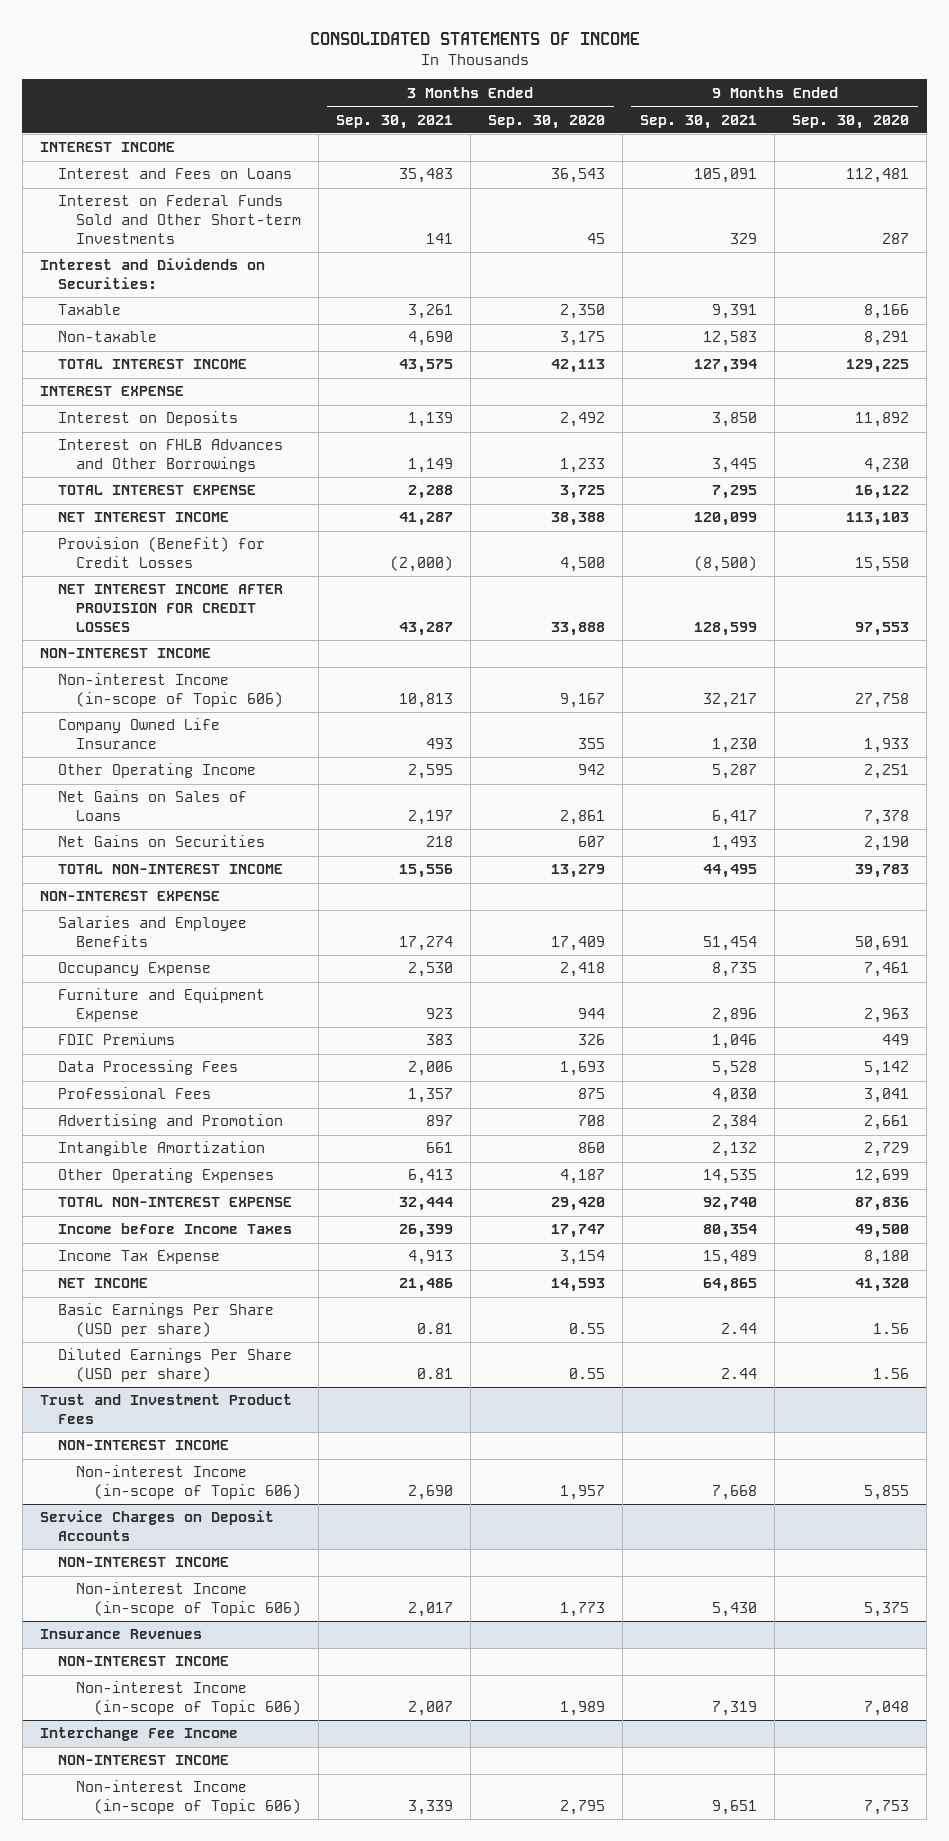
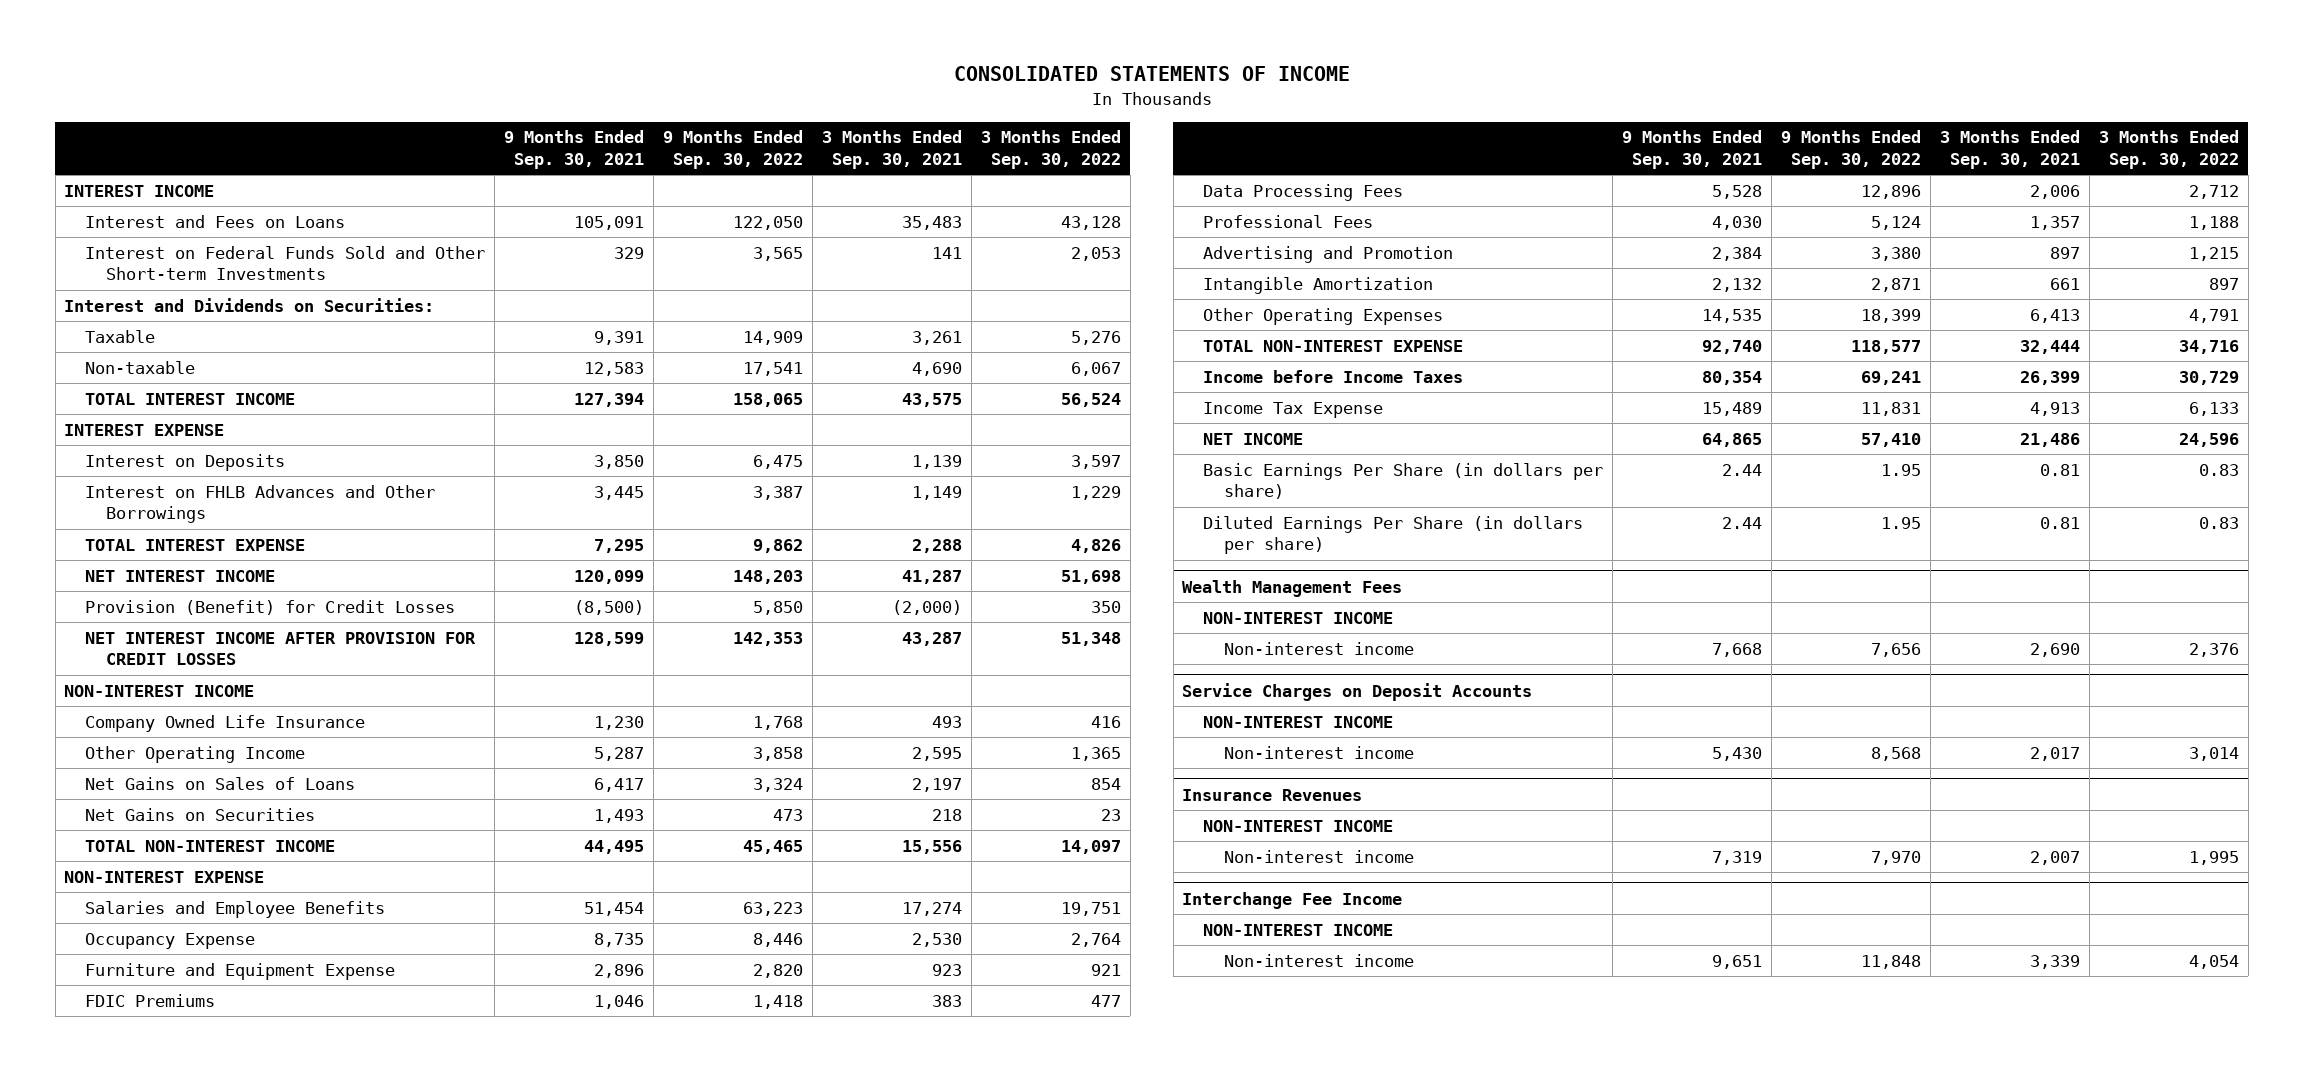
[488,114,606,129] Sep. 30, 2020 -> none
[792,114,910,129] Sep. 30, 2020 -> none
none -> [663,130,804,169] 9 Months Ended Sep. 30, 2022
none -> [980,130,1121,169] 3 Months Ended Sep. 30, 2022
[57,673,283,708] Non-interest Income (in-scope of Topic 606) -> none
[39,1394,292,1425] Trust and Investment Product Fees -> none
[57,1303,274,1338] Basic Earnings Per Share (USD per share) -> [1203,462,1604,500] Basic Earnings Per Share (in dollars per share)
[57,1348,292,1383] Diluted Earnings Per Share (USD per share) -> [1203,515,1584,555] Diluted Earnings Per Share (in dollars per share)
none -> [1182,579,1403,597] Wealth Management Fees
[75,1465,301,1500] Non-interest Income (in-scope of Topic 606) -> [1223,641,1414,655] Non-interest income
[75,1582,301,1617] Non-interest Income (in-scope of Topic 606) -> [1223,745,1414,759] Non-interest income
[75,1681,301,1716] Non-interest Income (in-scope of Topic 606) -> [1223,849,1414,863] Non-interest income
[75,1780,301,1815] Non-interest Income (in-scope of Topic 606) -> [1223,953,1414,967] Non-interest income

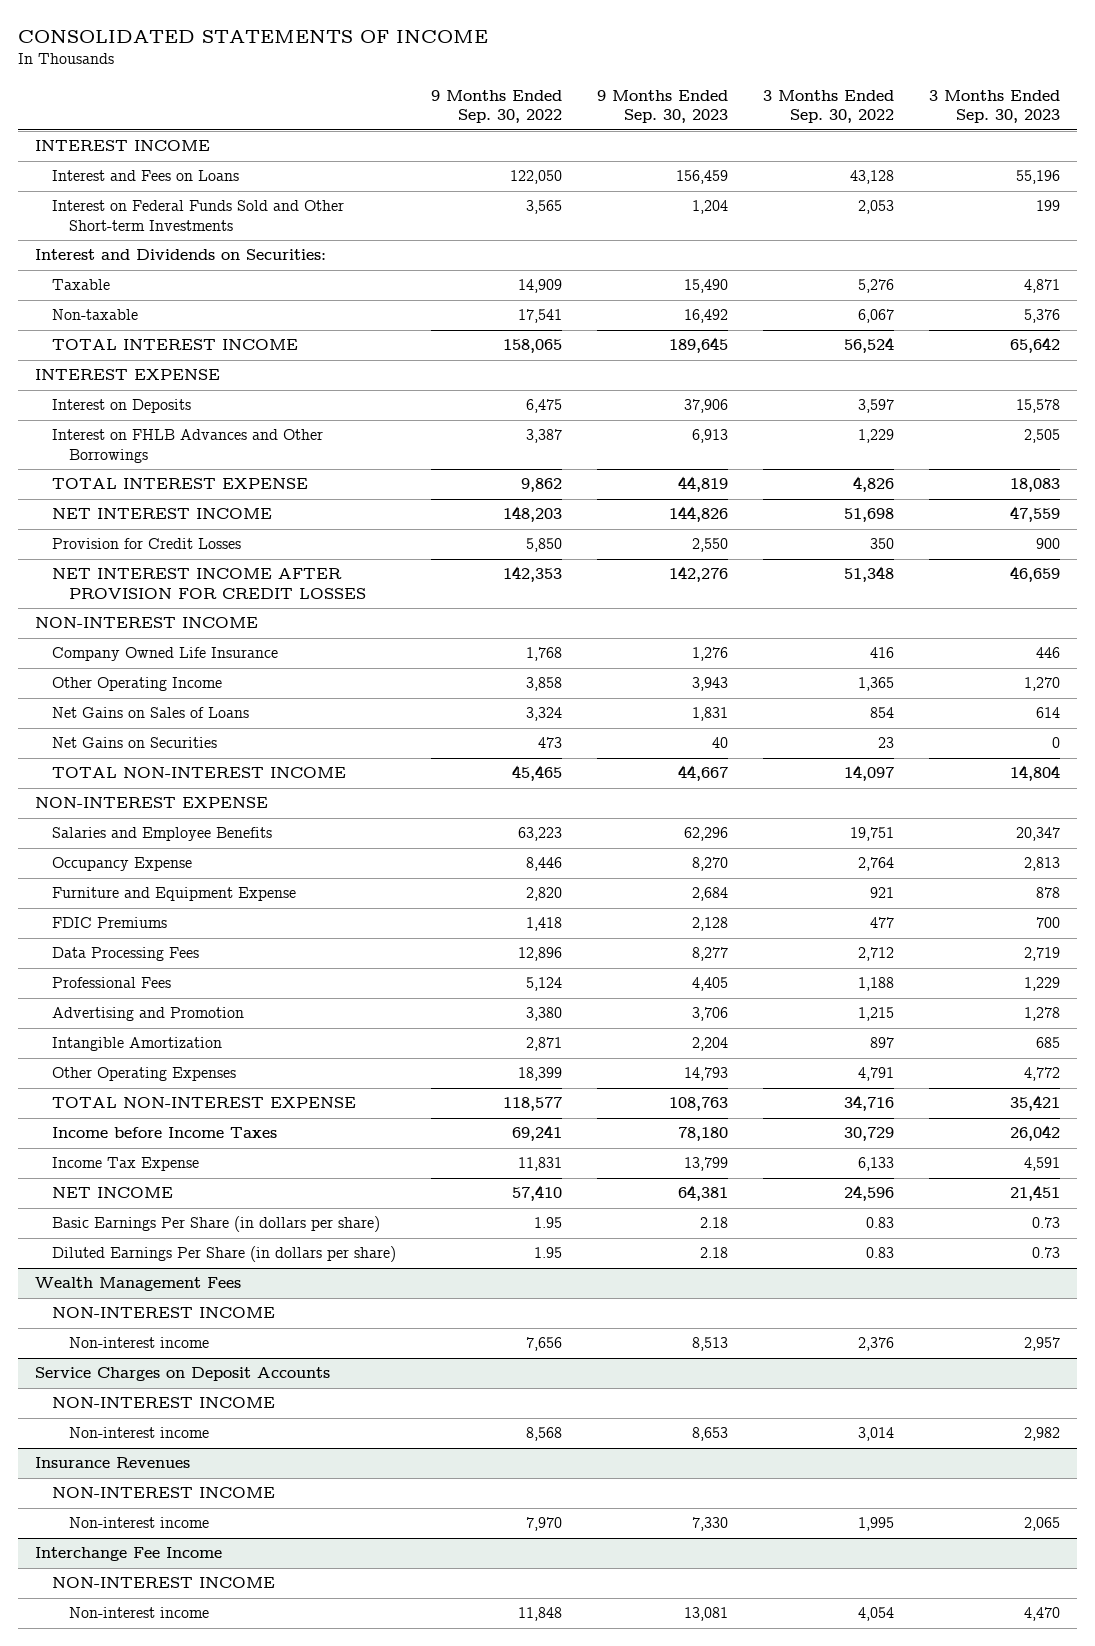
[504,130,645,169] 9 Months Ended Sep. 30, 2021 -> none
[821,130,962,169] 3 Months Ended Sep. 30, 2021 -> none
none -> [596,89,728,124] 9 Months Ended Sep. 30, 2023
none -> [928,89,1060,124] 3 Months Ended Sep. 30, 2023
[85,599,456,615] Provision (Benefit) for Credit Losses -> [51,538,241,550] Provision for Credit Losses

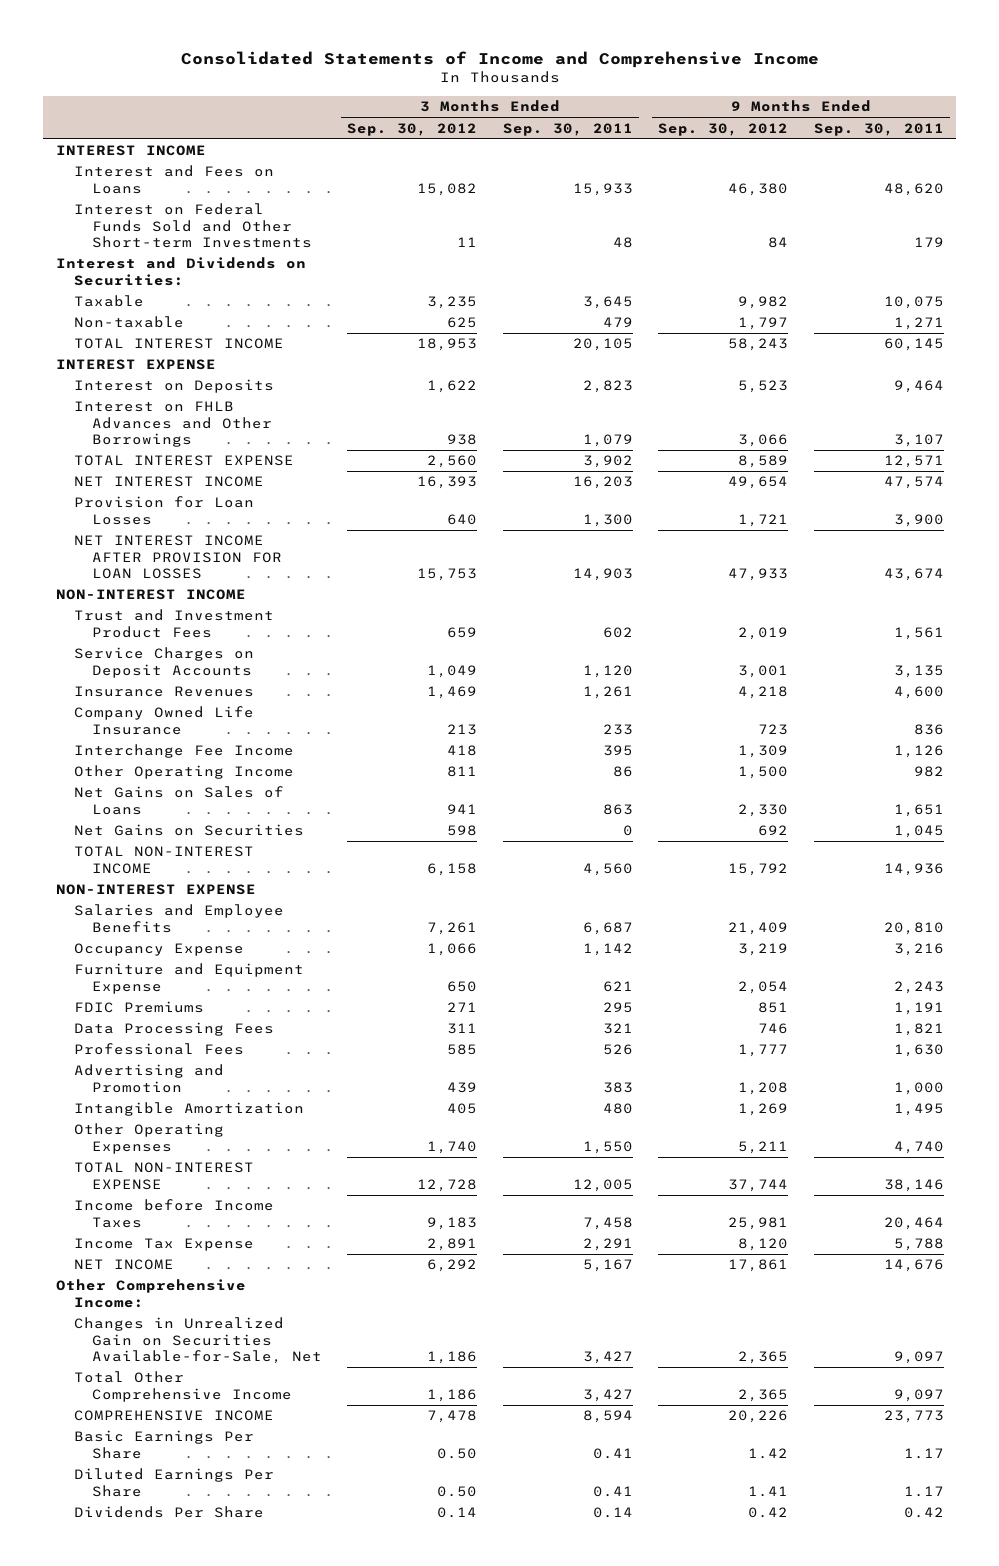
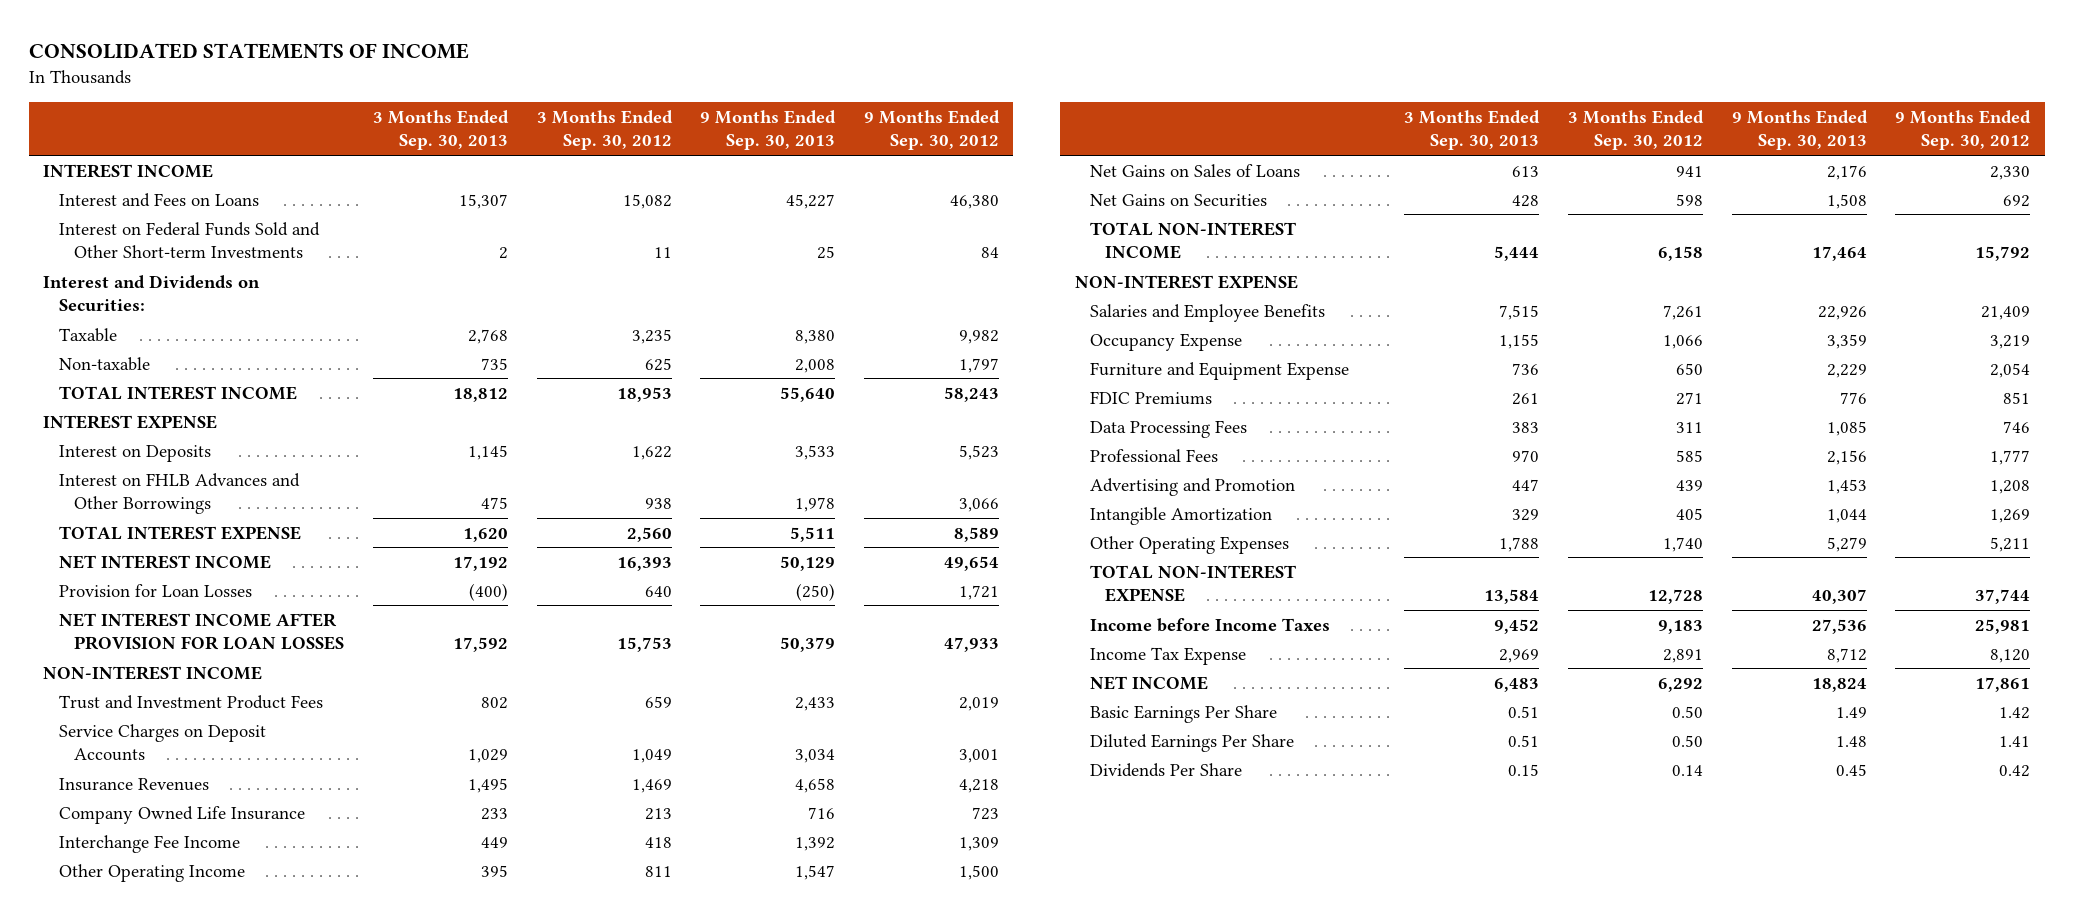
[180,51,819,69] Consolidated Statements of Income and Comprehensive Income -> [29,43,470,60] CONSOLIDATED STATEMENTS OF INCOME
[502,122,633,136] Sep. 30, 2011 -> none
[813,122,944,136] Sep. 30, 2011 -> none
none -> [372,109,509,151] 3 Months Ended Sep. 30, 2013
none -> [700,109,837,151] 9 Months Ended Sep. 30, 2013
[55,1279,246,1308] Other Comprehensive Income: -> none
[73,1317,322,1365] Changes in Unrealized Gain on Securities Available-for-Sale, Net -> none
[73,1371,292,1402] Total Other Comprehensive Income -> none
[73,1410,274,1422] COMPREHENSIVE INCOME -> none

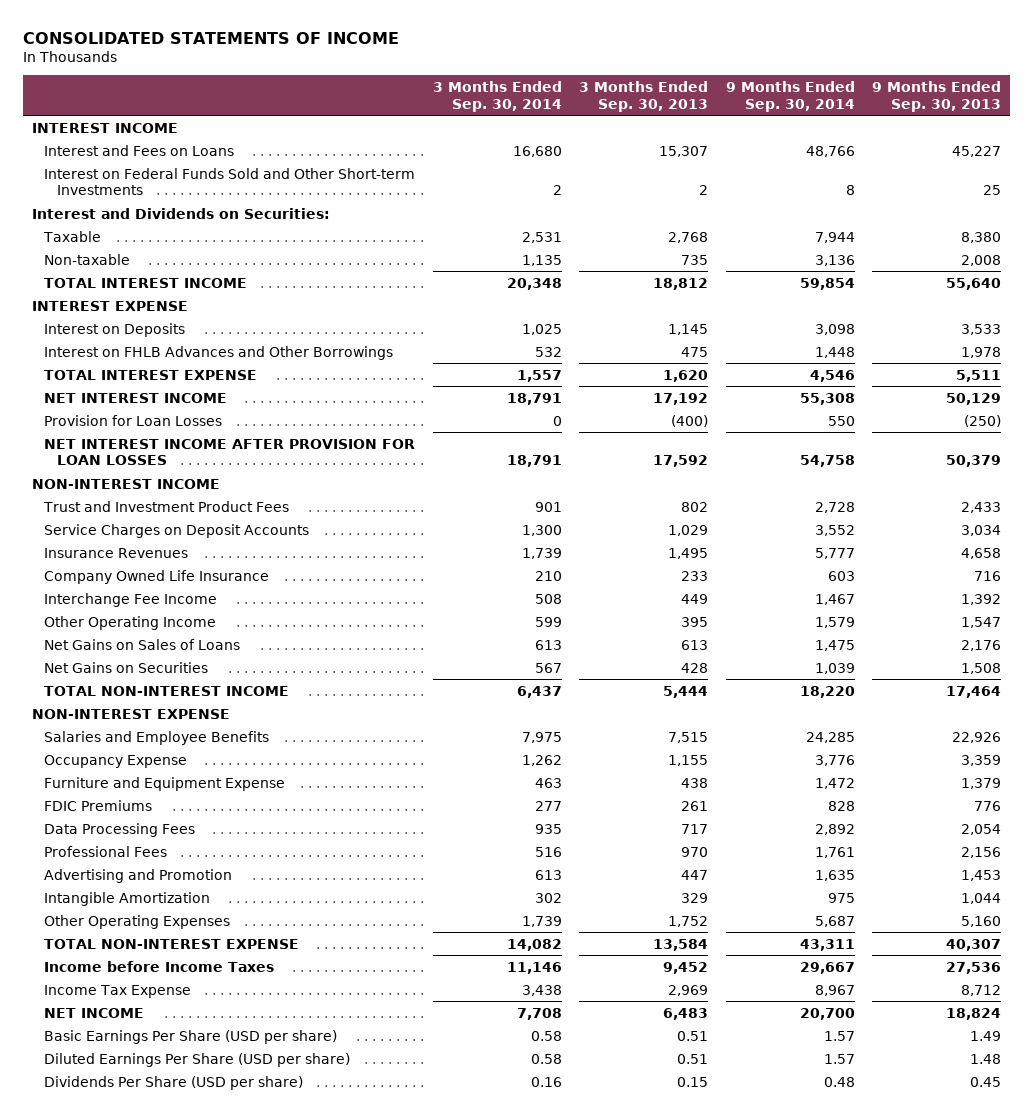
[536,109,673,151] 3 Months Ended Sep. 30, 2012 -> none
[864,109,1001,151] 9 Months Ended Sep. 30, 2012 -> none
none -> [432,80,562,112] 3 Months Ended Sep. 30, 2014
none -> [725,80,855,112] 9 Months Ended Sep. 30, 2014
[1512,362,1540,375] 736 -> [681,777,709,788] 438
[1826,363,1867,378] 2,229 -> [961,777,1002,789] 1,379
[1512,421,1540,433] 383 -> [681,823,709,834] 717
[1826,420,1867,436] 1,085 -> [961,823,1002,835] 2,054
[1499,536,1540,552] 1,788 -> [668,915,709,927] 1,752
[1826,536,1867,552] 5,279 -> [961,915,1002,927] 5,160
[1090,704,1278,723] Basic Earnings Per Share -> [44,1029,338,1044] Basic Earnings Per Share (USD per share)
[1090,733,1295,752] Diluted Earnings Per Share -> [44,1052,351,1067] Diluted Earnings Per Share (USD per share)
[1090,762,1243,777] Dividends Per Share -> [44,1075,304,1090] Dividends Per Share (USD per share)

